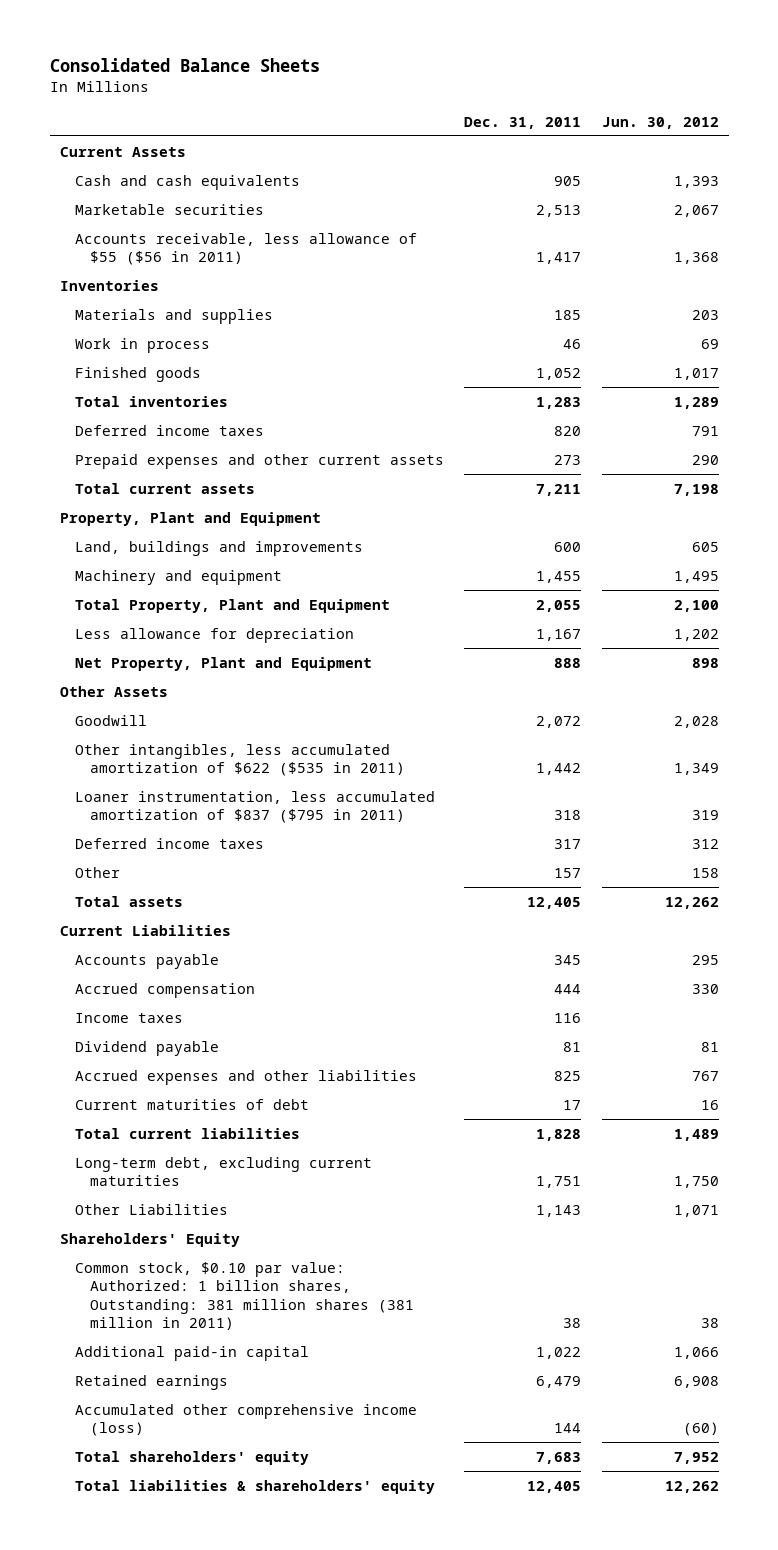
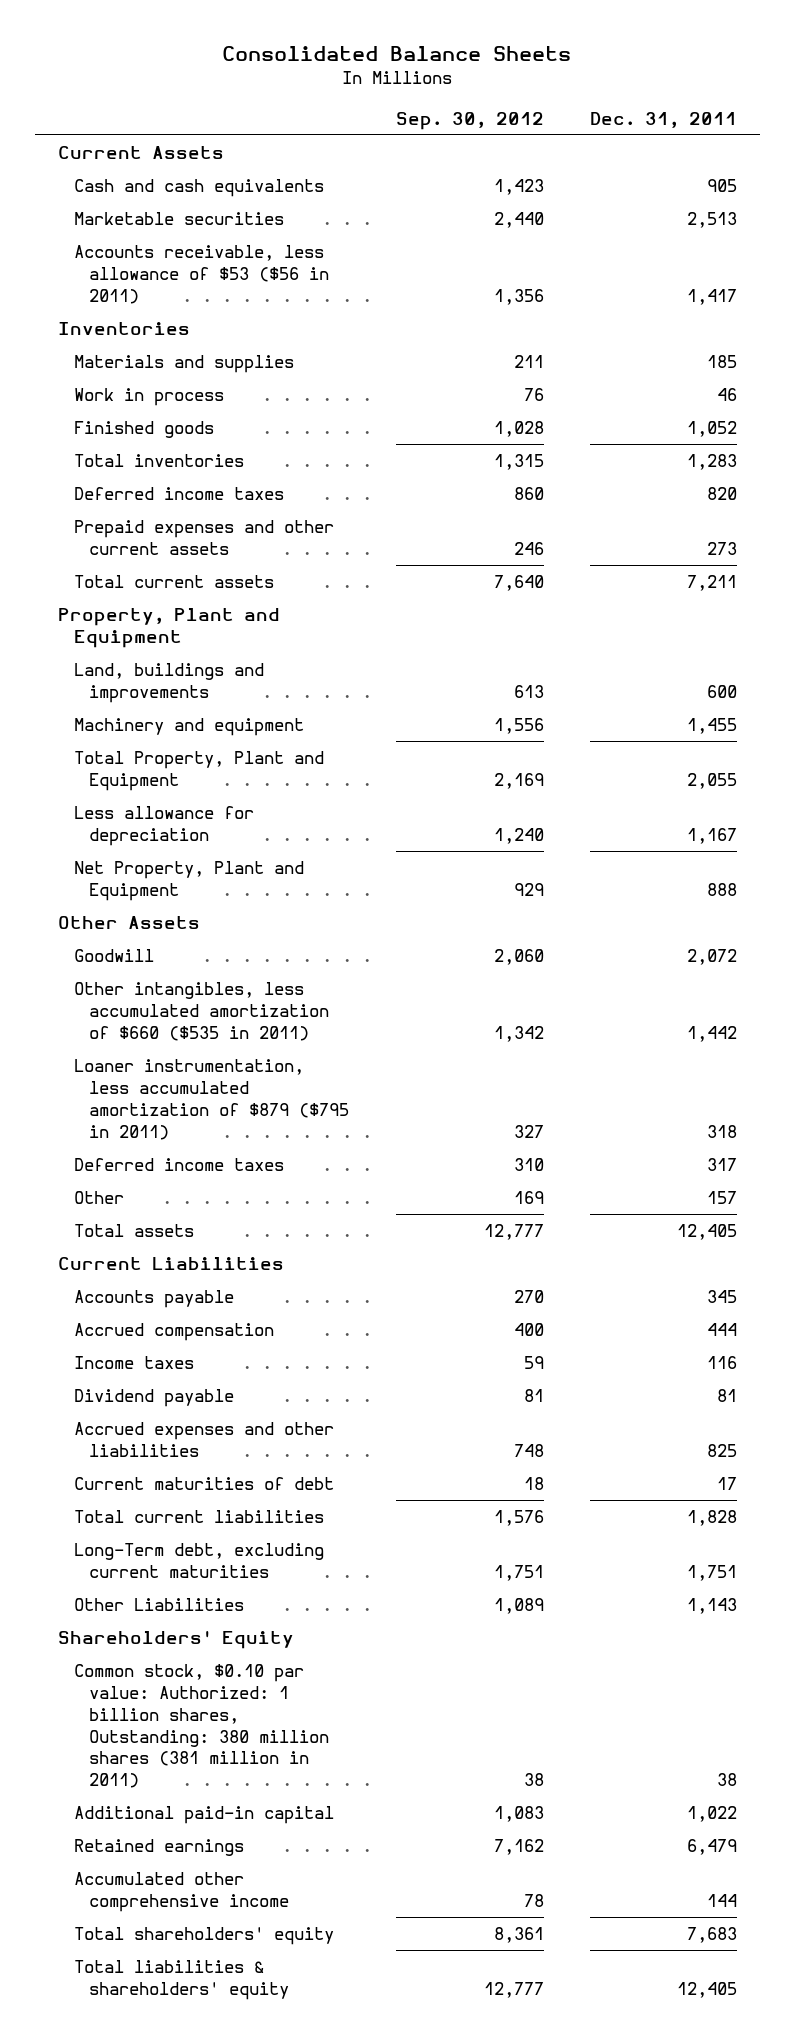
[601,116,719,129] Jun. 30, 2012 -> none
none -> [395,111,544,130] Sep. 30, 2012
[74,232,417,266] Accounts receivable, less allowance of $55 ($56 in 2011) -> [73,245,330,304] Accounts receivable, less allowance of $53 ($56 in 2011)
[74,743,405,777] Other intangibles, less accumulated amortization of $622 ($535 in 2011) -> [73,982,330,1041] Other intangibles, less accumulated amortization of $660 ($535 in 2011)
[74,790,435,824] Loaner instrumentation, less accumulated amortization of $837 ($795 in 2011) -> [73,1059,350,1140] Loaner instrumentation, less accumulated amortization of $879 ($795 in 2011)
[74,1156,372,1187] Long-term debt, excluding current maturities -> [73,1543,324,1578] Long-Term debt, excluding current maturities
[74,1261,414,1331] Common stock, $0.10 par value: Authorized: 1 billion shares, Outstanding: 381 million shares (381 million in 2011) -> [73,1664,330,1789] Common stock, $0.10 par value: Authorized: 1 billion shares, Outstanding: 380 million shares (381 million in 2011)
[74,1403,417,1437] Accumulated other comprehensive income (loss) -> [73,1872,290,1912] Accumulated other comprehensive income

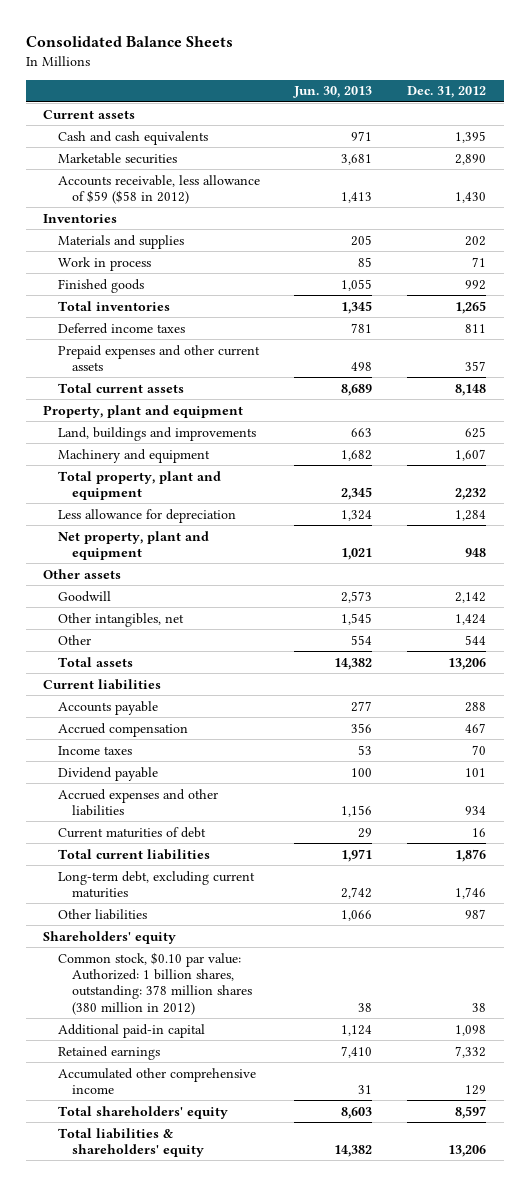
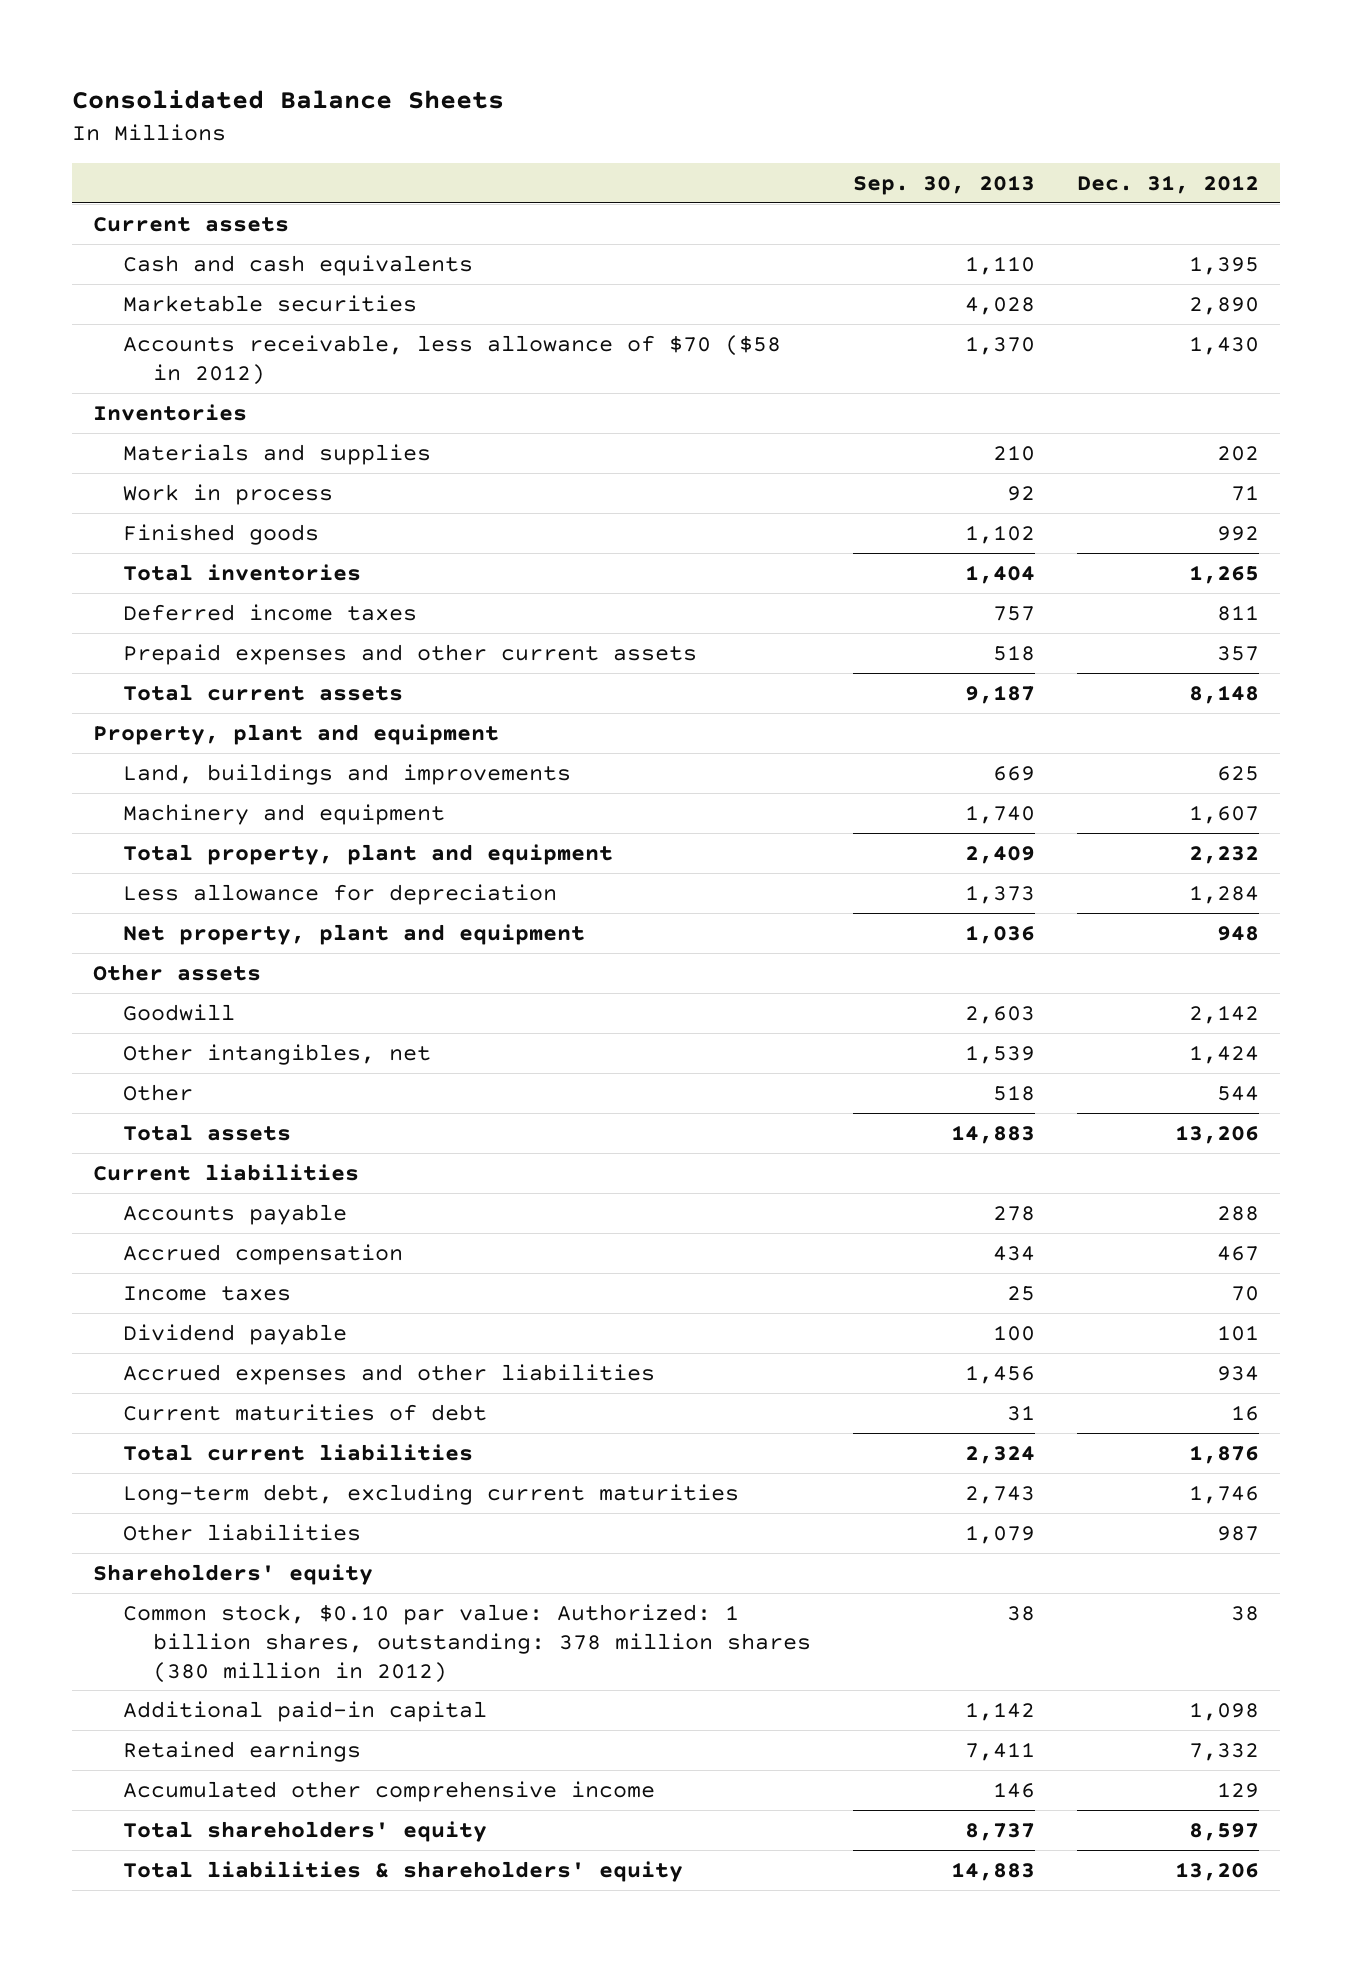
[293,86,373,99] Jun. 30, 2013 -> none
none -> [852,174,1035,195] Sep. 30, 2013
[57,174,260,204] Accounts receivable, less allowance of $59 ($58 in 2012) -> [122,334,781,385] Accounts receivable, less allowance of $70 ($58 in 2012)

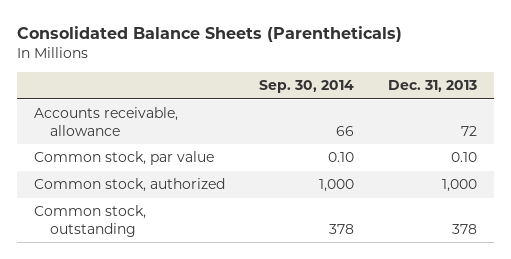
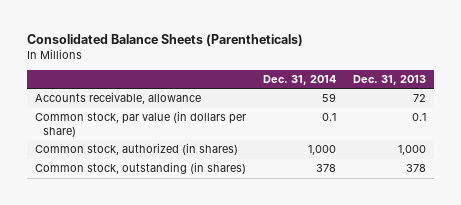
[259,80,355,94] Sep. 30, 2014 -> none
none -> [263,75,337,86] Dec. 31, 2014
[34,151,215,166] Common stock, par value -> [35,111,247,138] Common stock, par value (in dollars per share)
[451,152,478,163] 0.10 -> [411,113,426,122] 0.1
[34,178,226,193] Common stock, authorized -> [35,143,239,156] Common stock, authorized (in shares)
[34,205,147,237] Common stock, outstanding -> [35,162,247,175] Common stock, outstanding (in shares)

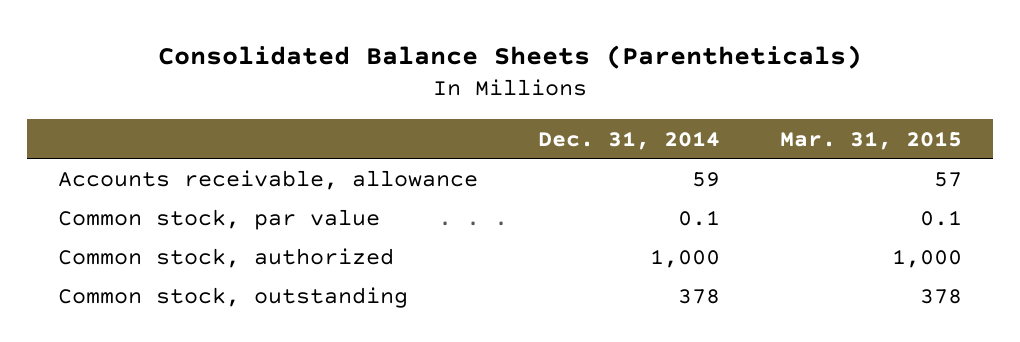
[352,75,426,86] Dec. 31, 2013 -> none
none -> [780,130,963,150] Mar. 31, 2015
[35,111,247,138] Common stock, par value (in dollars per share) -> [57,208,380,230] Common stock, par value
[35,143,239,156] Common stock, authorized (in shares) -> [57,247,394,268] Common stock, authorized
[35,162,247,175] Common stock, outstanding (in shares) -> [57,286,408,308] Common stock, outstanding

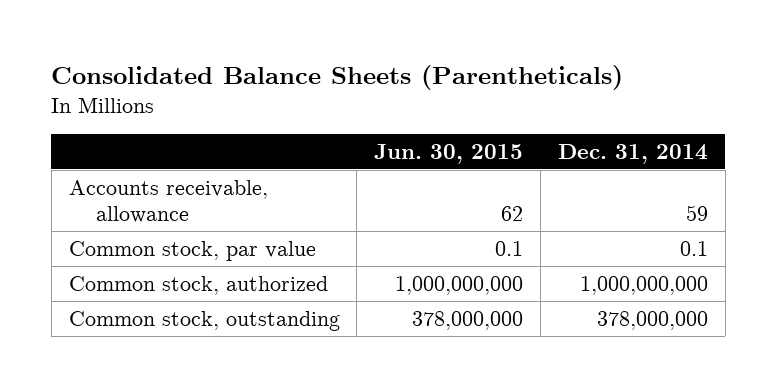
[780,130,963,150] Mar. 31, 2015 -> none
none -> [374,143,524,164] Jun. 30, 2015
[649,248,720,268] 1,000 -> [579,275,708,295] 1,000,000,000
[677,288,720,304] 378 -> [596,310,708,330] 378,000,000

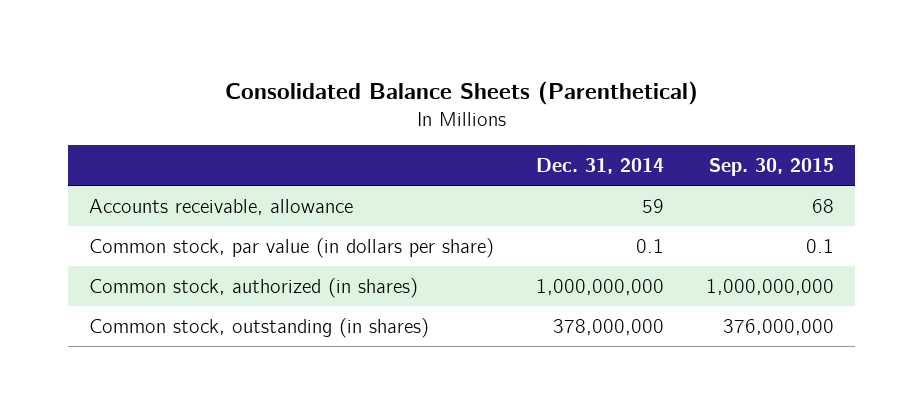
[51,65,624,91] Consolidated Balance Sheets (Parentheticals) -> [224,80,698,105] Consolidated Balance Sheets (Parenthetical)
[374,143,524,164] Jun. 30, 2015 -> none
none -> [709,157,835,176] Sep. 30, 2015
[68,240,316,261] Common stock, par value -> [89,237,495,258] Common stock, par value (in dollars per share)
[68,275,328,295] Common stock, authorized -> [89,277,419,298] Common stock, authorized (in shares)
[68,310,340,331] Common stock, outstanding -> [89,317,430,338] Common stock, outstanding (in shares)

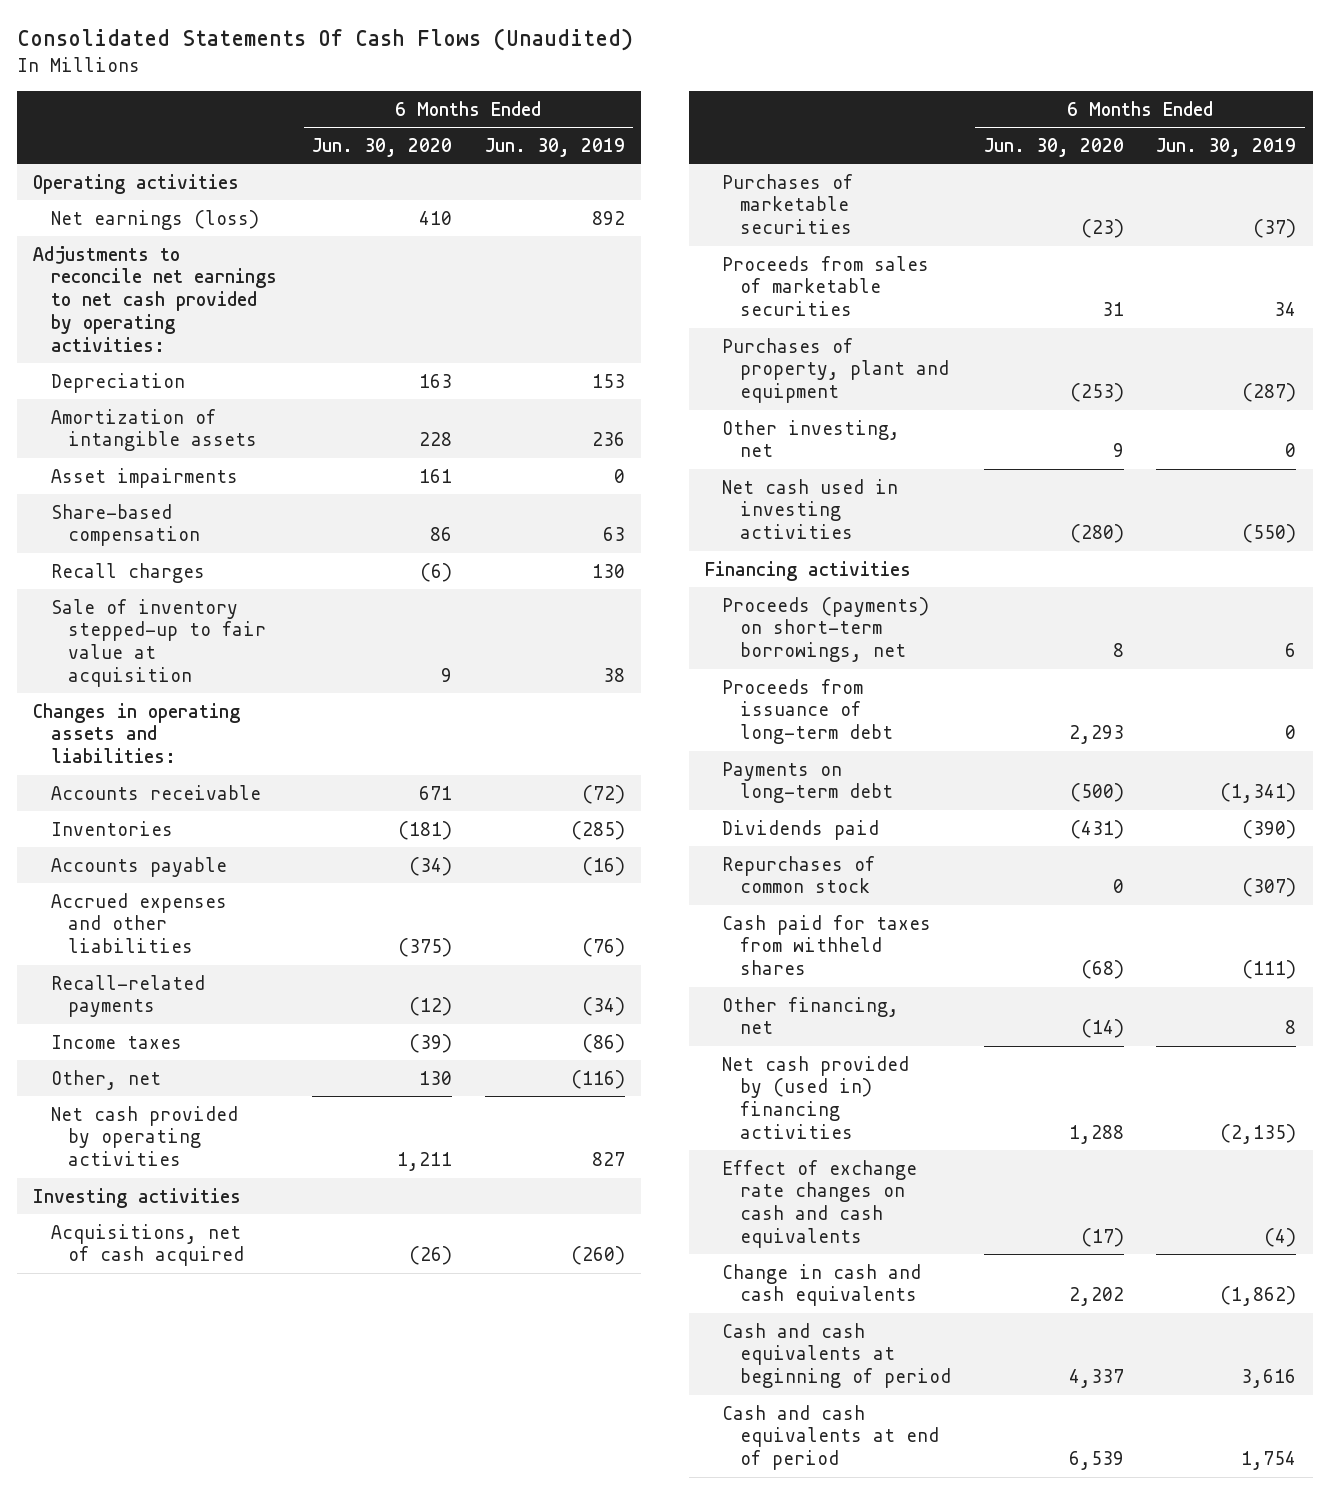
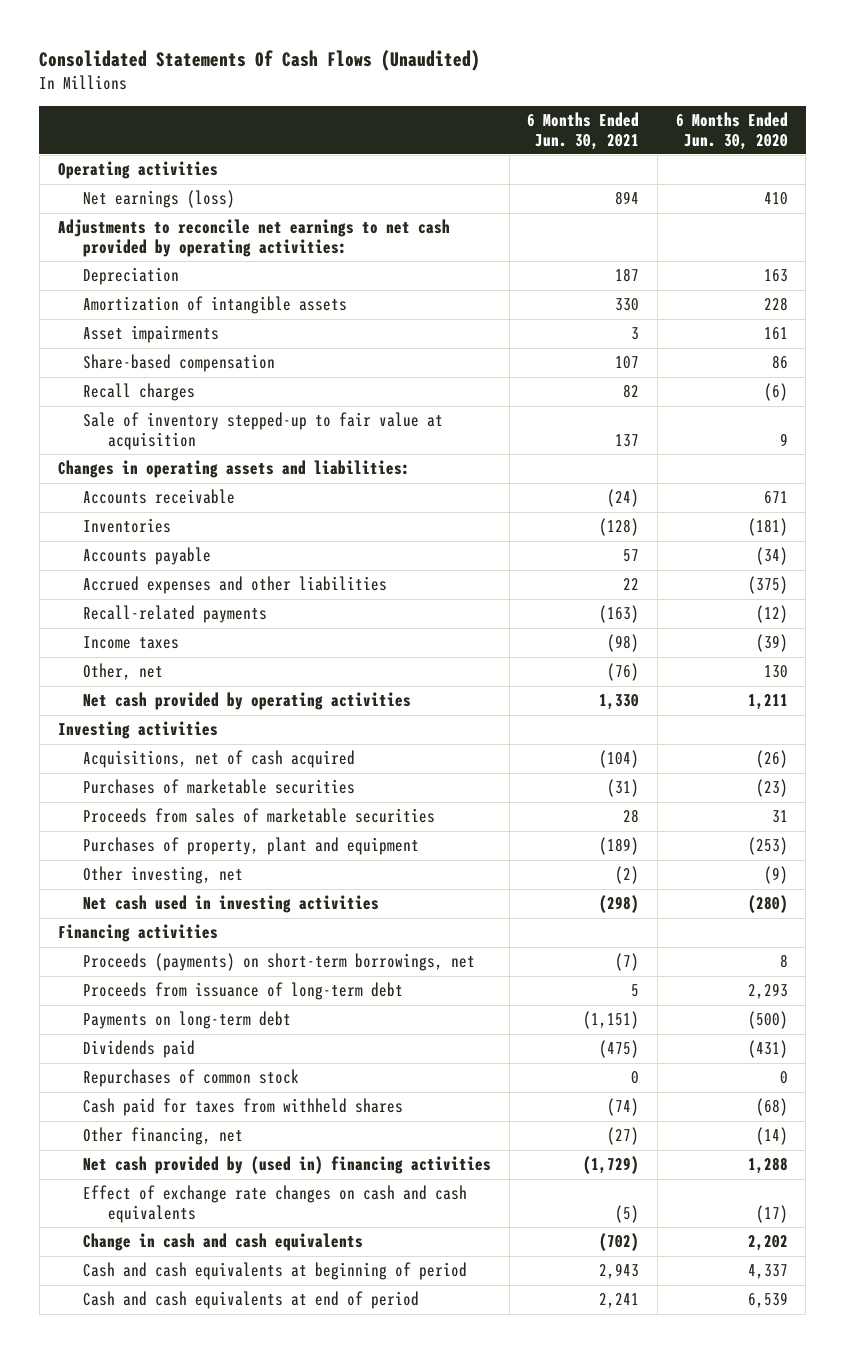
[484,137,625,157] Jun. 30, 2019 -> none
none -> [527,111,640,150] 6 Months Ended Jun. 30, 2021
[1112,443,1124,458] 9 -> [763,866,788,885] (9)

